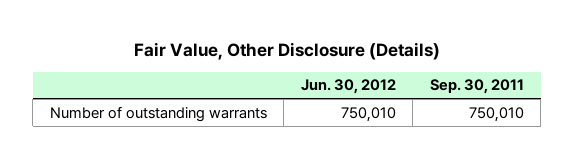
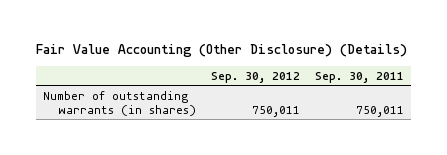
[133,42,440,61] Fair Value, Other Disclosure (Details) -> [35,44,407,58] Fair Value Accounting (Other Disclosure) (Details)
[300,79,396,95] Jun. 30, 2012 -> none
none -> [210,71,300,83] Sep. 30, 2012
[49,105,267,122] Number of outstanding warrants -> [43,90,196,116] Number of outstanding warrants (in shares)
[468,106,524,122] 750,010 -> [355,105,404,117] 750,011

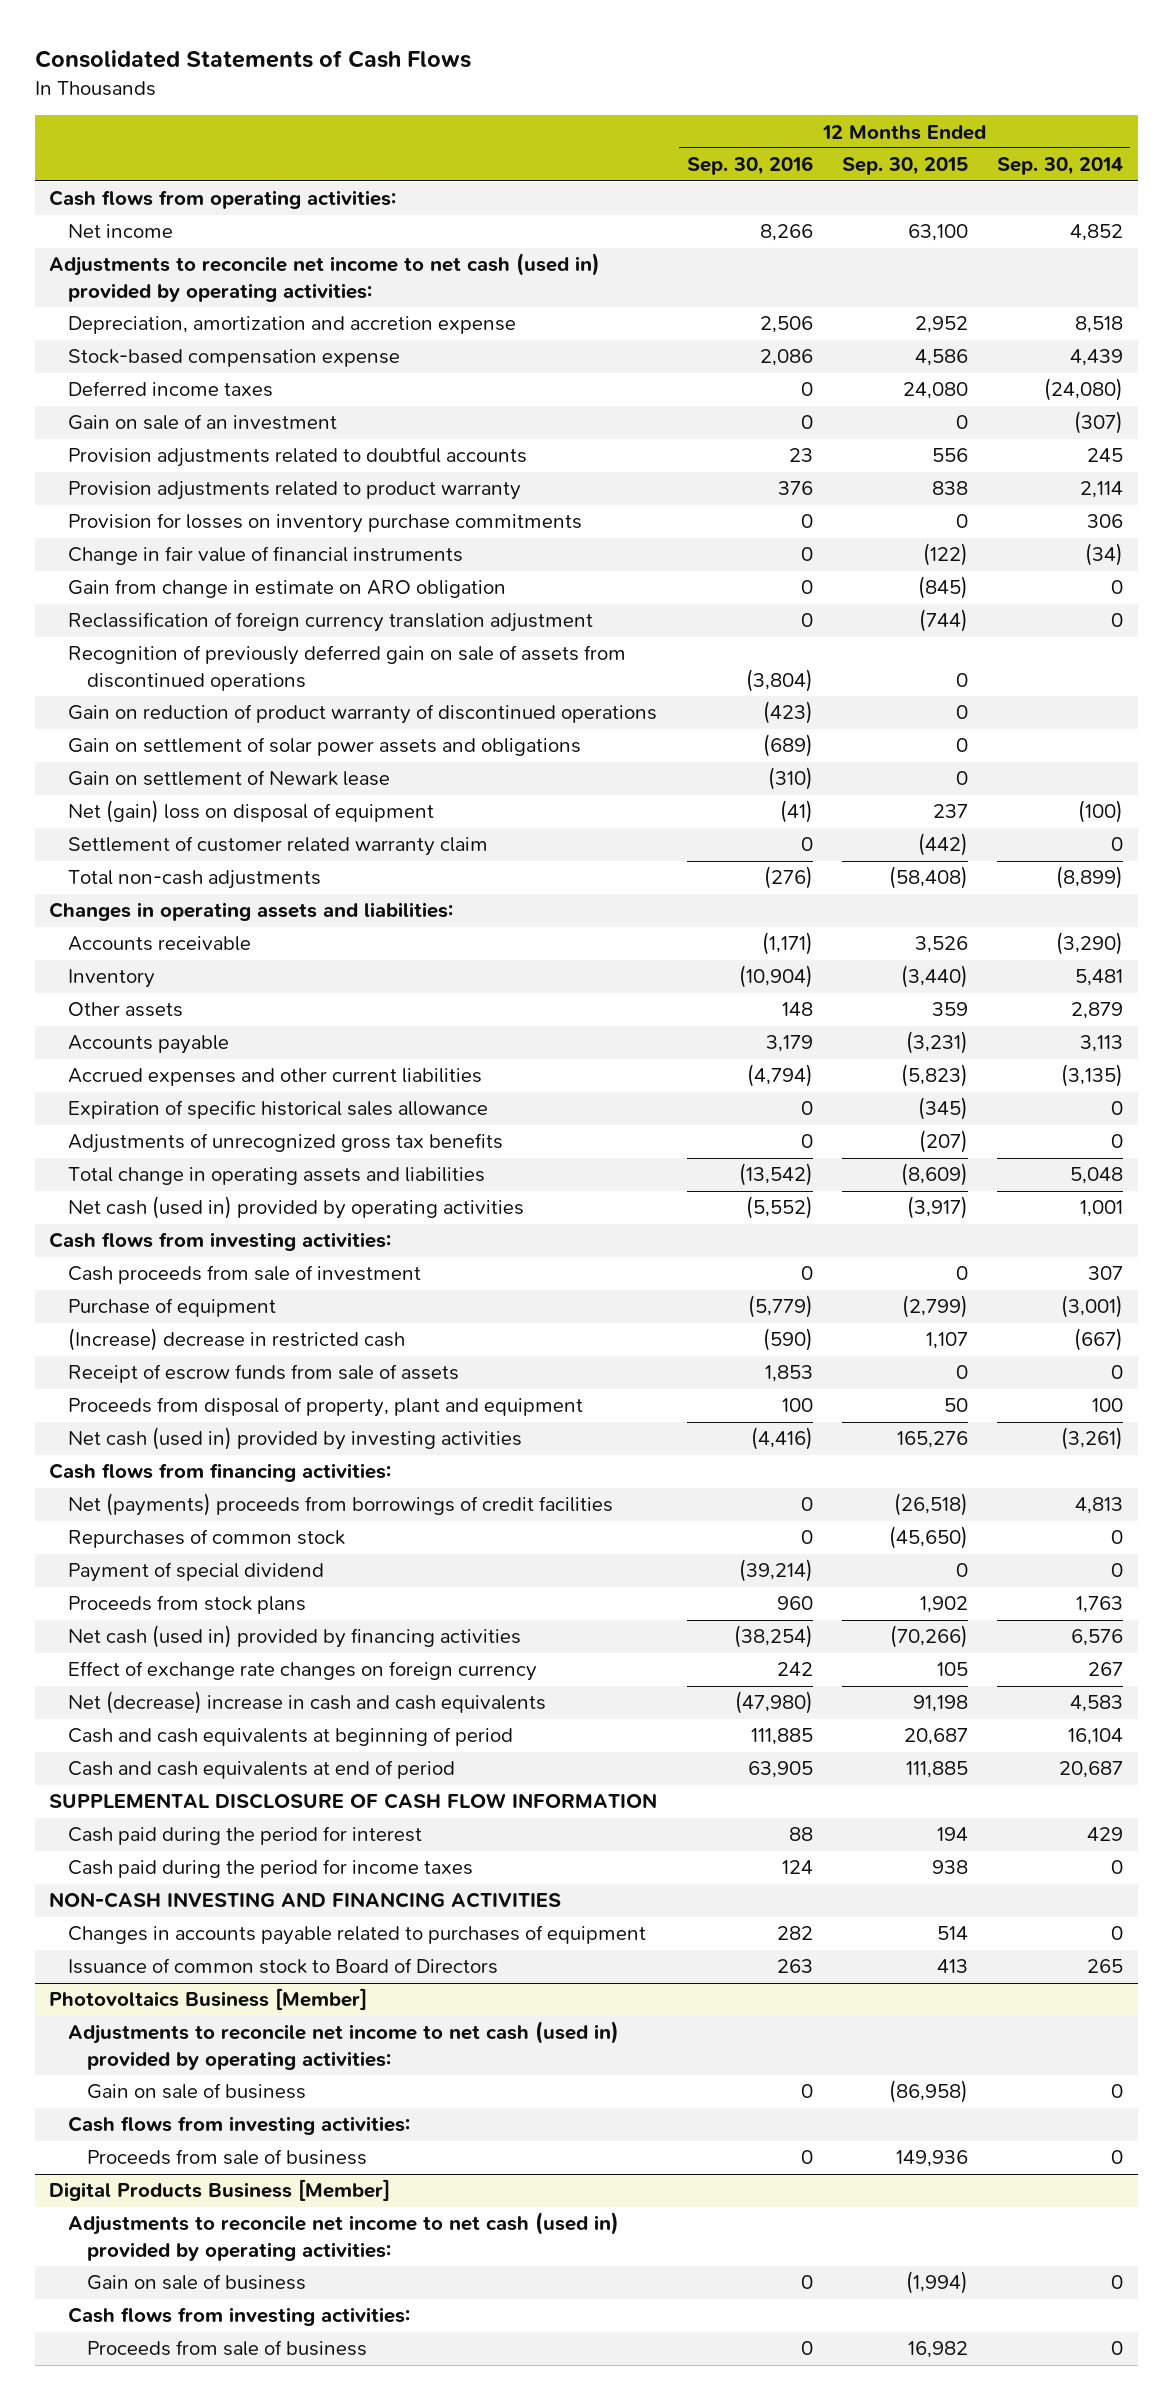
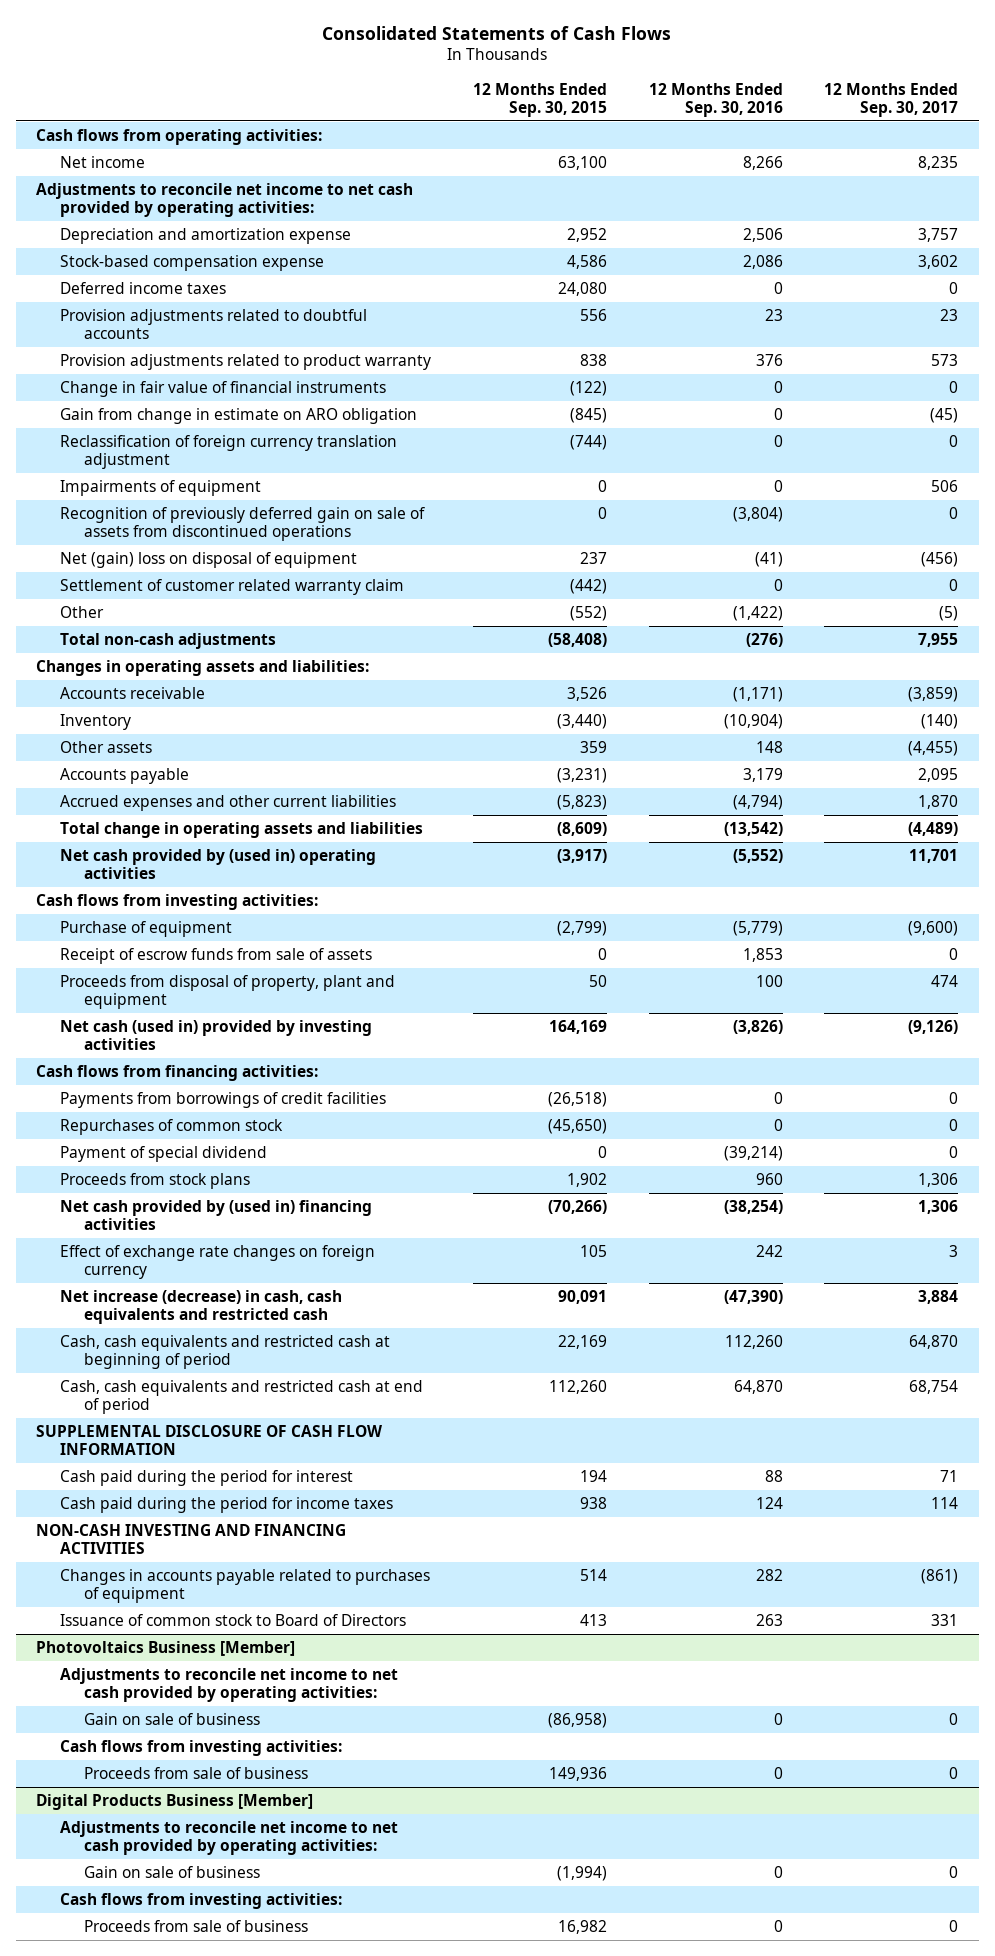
[997,157,1124,176] Sep. 30, 2014 -> none
none -> [824,82,959,117] 12 Months Ended Sep. 30, 2017
[49,253,601,302] Adjustments to reconcile net income to net cash (used in) provided by operating activities: -> [36,182,414,217] Adjustments to reconcile net income to net cash provided by operating activities:
[67,316,516,335] Depreciation, amortization and accretion expense -> [60,227,352,244] Depreciation and amortization expense
[67,414,337,431] Gain on sale of an investment -> none
[67,513,582,534] Provision for losses on inventory purchase commitments -> none
none -> [60,479,262,496] Impairments of equipment
[67,704,657,725] Gain on reduction of product warranty of discontinued operations -> none
[67,737,581,757] Gain on settlement of solar power assets and obligations -> none
[67,770,390,787] Gain on settlement of Newark lease -> none
none -> [60,605,105,618] Other
[67,1100,488,1120] Expiration of specific historical sales allowance -> none
[67,1133,503,1154] Adjustments of unrecognized gross tax benefits -> none
[67,1196,524,1220] Net cash (used in) provided by operating activities -> [60,848,377,879] Net cash provided by (used in) operating activities
[67,1265,421,1285] Cash proceeds from sale of investment -> none
[67,1328,405,1352] (Increase) decrease in restricted cash -> none
[750,1427,813,1451] (4,416) -> [732,1019,783,1034] (3,826)
[896,1431,968,1449] 165,276 -> [548,1019,607,1034] 164,169
[67,1493,613,1517] Net (payments) proceeds from borrowings of credit facilities -> [60,1091,387,1108] Payments from borrowings of credit facilities
[67,1625,521,1649] Net cash (used in) provided by financing activities -> [60,1199,373,1230] Net cash provided by (used in) financing activities
[67,1691,546,1715] Net (decrease) increase in cash and cash equivalents -> [60,1289,343,1324] Net increase (decrease) in cash, cash equivalents and restricted cash
[734,1691,813,1715] (47,980) -> [723,1289,783,1304] (47,390)
[912,1695,968,1713] 91,198 -> [557,1289,607,1304] 90,091
[67,1727,513,1747] Cash and cash equivalents at beginning of period -> [60,1334,391,1369] Cash, cash equivalents and restricted cash at beginning of period
[750,1728,813,1746] 111,885 -> [724,1334,783,1349] 112,260
[903,1728,968,1746] 20,687 -> [557,1334,607,1349] 22,169
[67,1760,455,1780] Cash and cash equivalents at end of period -> [60,1379,424,1414] Cash, cash equivalents and restricted cash at end of period
[747,1761,813,1779] 63,905 -> [733,1379,783,1394] 64,870
[905,1761,968,1779] 111,885 -> [548,1379,607,1394] 112,260
[67,2021,619,2070] Adjustments to reconcile net income to net cash (used in) provided by operating activities: -> [60,1667,399,1702] Adjustments to reconcile net income to net cash provided by operating activities:
[67,2212,619,2261] Adjustments to reconcile net income to net cash (used in) provided by operating activities: -> [60,1820,399,1855] Adjustments to reconcile net income to net cash provided by operating activities:

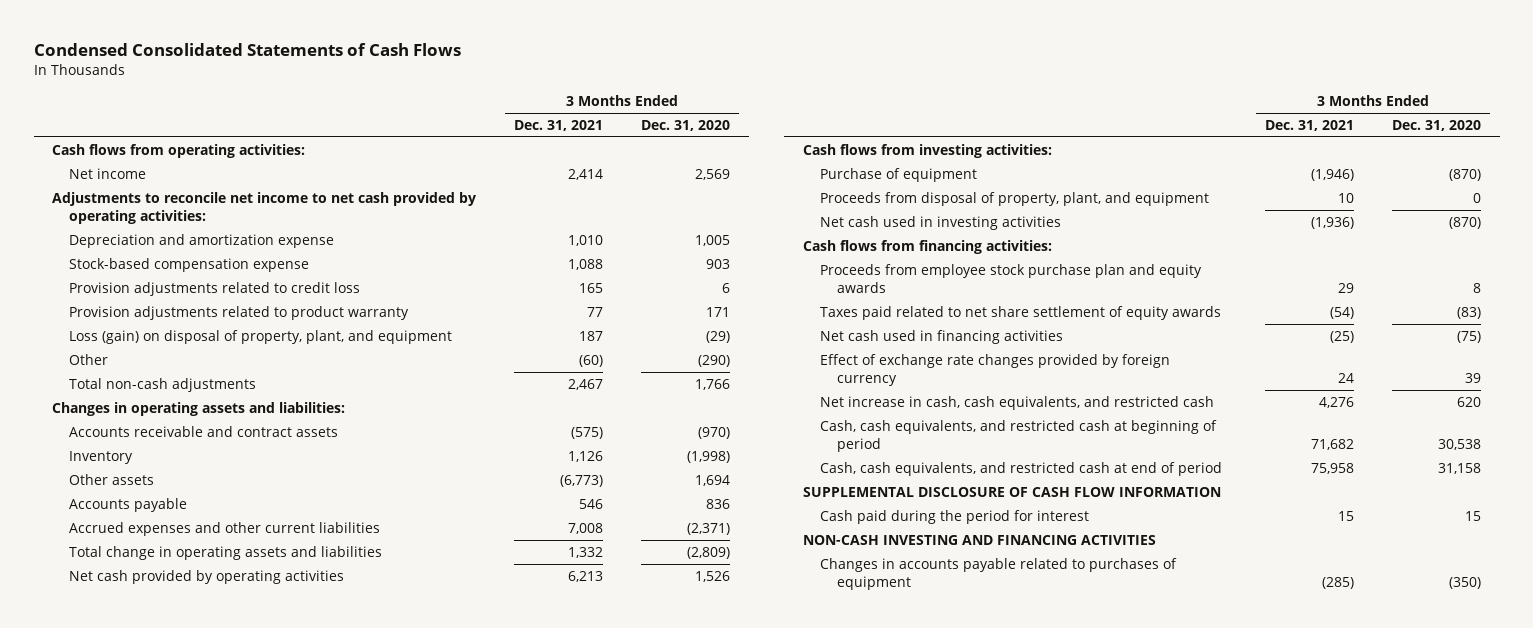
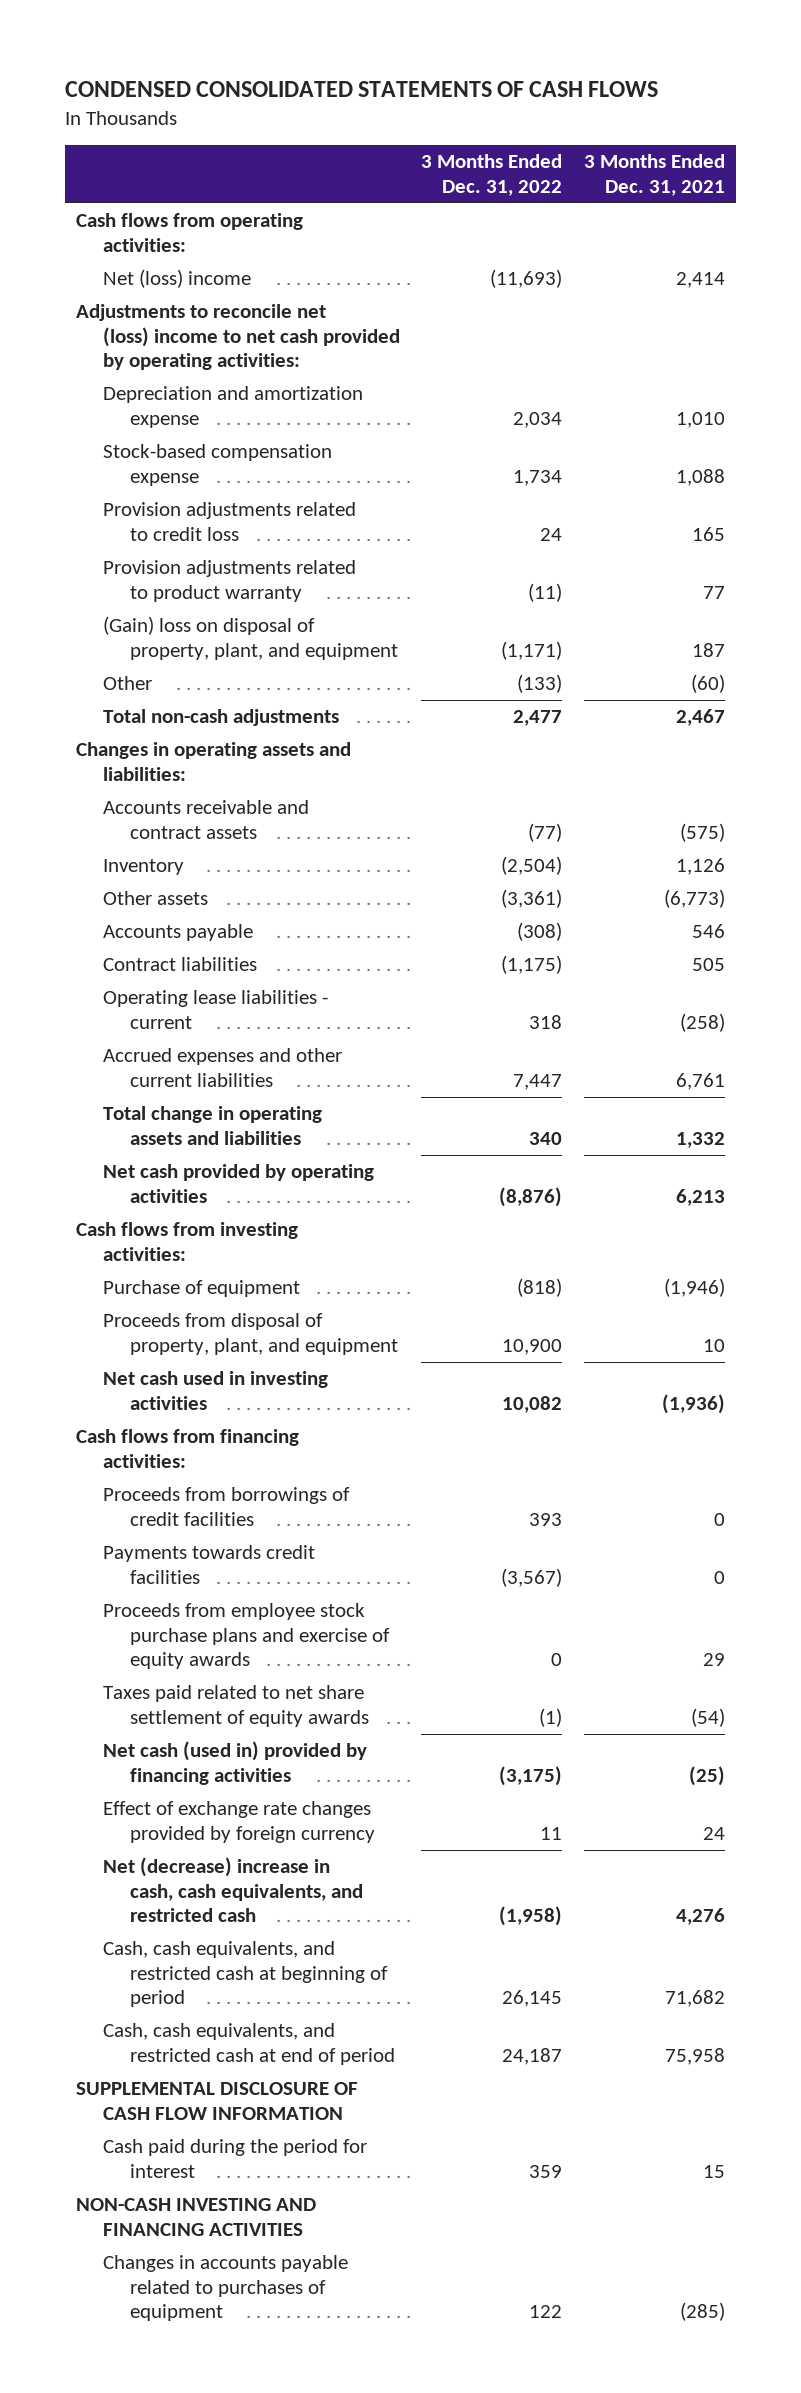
[33,42,461,56] Condensed Consolidated Statements of Cash Flows -> [65,81,659,98] CONDENSED CONSOLIDATED STATEMENTS OF CASH FLOWS
[640,120,730,132] Dec. 31, 2020 -> none
none -> [421,154,563,196] 3 Months Ended Dec. 31, 2022
[69,168,147,180] Net income -> [102,269,251,289] Net (loss) income
[52,192,477,225] Adjustments to reconcile net income to net cash provided by operating activities: -> [75,304,400,371] Adjustments to reconcile net (loss) income to net cash provided by operating activities:
[69,330,453,345] Loss (gain) on disposal of property, plant, and equipment -> [102,616,398,660] (Gain) loss on disposal of property, plant, and equipment
none -> [102,957,257,972] Contract liabilities
none -> [102,990,328,1029] Operating lease liabilities - current
[568,523,604,535] 7,008 -> [675,1072,725,1090] 6,761
none -> [102,1487,350,1526] Proceeds from borrowings of credit facilities
none -> [102,1545,315,1584] Payments towards credit facilities
[820,264,1203,294] Proceeds from employee stock purchase plan and equity awards -> [102,1603,390,1670] Proceeds from employee stock purchase plans and exercise of equity awards
[820,330,1064,345] Net cash used in financing activities -> [102,1741,367,1785] Net cash (used in) provided by financing activities
[820,396,1215,411] Net increase in cash, cash equivalents, and restricted cash -> [102,1857,363,1923] Net (decrease) increase in cash, cash equivalents, and restricted cash

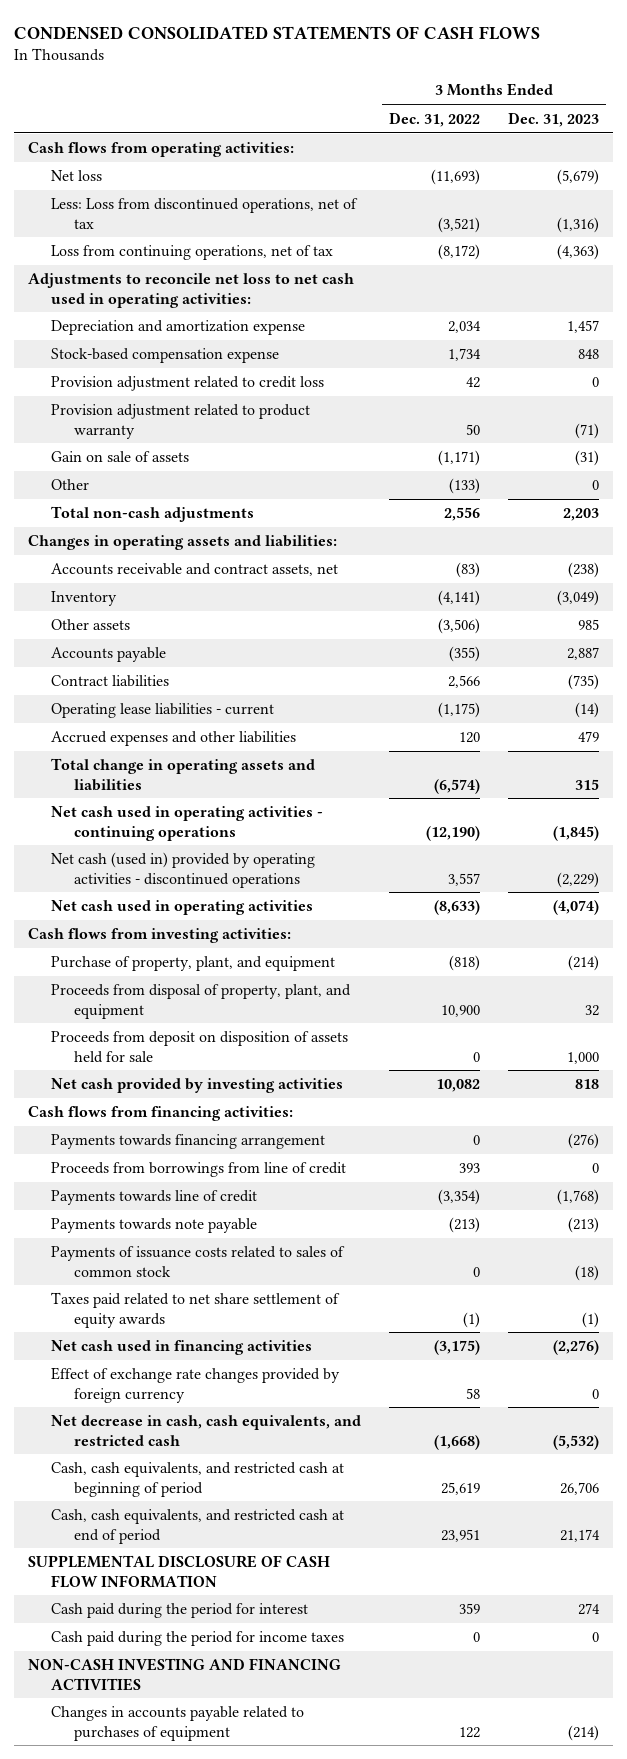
[583,154,725,196] 3 Months Ended Dec. 31, 2021 -> none
none -> [507,111,599,127] Dec. 31, 2023
[102,269,251,289] Net (loss) income -> [50,170,102,182] Net loss
none -> [50,198,358,229] Less: Loss from discontinued operations, net of tax
none -> [50,245,333,261] Loss from continuing operations, net of tax
[75,304,400,371] Adjustments to reconcile net (loss) income to net cash provided by operating activities: -> [28,273,355,308] Adjustments to reconcile net loss to net cash used in operating activities:
[102,502,356,541] Provision adjustments related to credit loss -> [50,376,324,392] Provision adjustment related to credit loss
[540,527,563,541] 24 -> [465,377,480,389] 42
[102,560,356,602] Provision adjustments related to product warranty -> [50,404,310,439] Provision adjustment related to product warranty
[528,582,563,602] (11) -> [465,423,480,435] 50
[102,616,398,660] (Gain) loss on disposal of property, plant, and equipment -> [50,451,189,463] Gain on sale of assets
[513,710,563,727] 2,477 -> [443,507,480,522] 2,556
[102,800,309,839] Accounts receivable and contract assets -> [50,563,338,577] Accounts receivable and contract assets, net
[528,822,563,842] (77) -> [455,562,480,579] (83)
[501,856,563,876] (2,504) -> [437,590,480,607] (4,141)
[501,889,563,909] (3,361) -> [437,618,480,635] (3,506)
[517,922,563,942] (308) -> [448,646,480,663] (355)
[501,955,563,975] (1,175) -> [447,675,480,689] 2,566
[529,1014,563,1029] 318 -> [437,702,480,719] (1,175)
[102,1048,342,1087] Accrued expenses and other current liabilities -> [50,731,296,747] Accrued expenses and other liabilities
[513,1073,563,1090] 7,447 -> [458,732,480,744] 120
[529,1131,563,1145] 340 -> [433,778,480,794] (6,574)
none -> [50,806,323,841] Net cash used in operating activities - continuing operations
none -> [50,852,315,888] Net cash (used in) provided by operating activities - discontinued operations
[102,1164,374,1203] Net cash provided by operating activities -> [50,900,313,916] Net cash used in operating activities
[499,1186,563,1207] (8,876) -> [433,900,480,916] (8,633)
[102,1280,300,1298] Purchase of equipment -> [50,956,335,972] Purchase of property, plant, and equipment
none -> [50,1031,348,1063] Proceeds from deposit on disposition of assets held for sale
[102,1371,328,1410] Net cash used in investing activities -> [50,1078,343,1094] Net cash provided by investing activities
[102,1603,390,1670] Proceeds from employee stock purchase plans and exercise of equity awards -> none
none -> [50,1134,325,1150] Payments towards financing arrangement
[102,1487,350,1526] Proceeds from borrowings of credit facilities -> [50,1162,346,1178] Proceeds from borrowings from line of credit
[102,1545,315,1584] Payments towards credit facilities -> [50,1190,257,1206] Payments towards line of credit
[501,1567,563,1587] (3,567) -> [437,1189,480,1206] (3,354)
none -> [50,1218,257,1234] Payments towards note payable
none -> [50,1246,345,1277] Payments of issuance costs related to sales of common stock
[102,1741,367,1785] Net cash (used in) provided by financing activities -> [50,1340,312,1356] Net cash used in financing activities
[540,1826,563,1840] 11 -> [465,1387,480,1399] 58
[102,1857,363,1923] Net (decrease) increase in cash, cash equivalents, and restricted cash -> [50,1415,361,1446] Net decrease in cash, cash equivalents, and restricted cash
[499,1906,563,1927] (1,958) -> [433,1434,480,1450] (1,668)
[502,1990,563,2008] 26,145 -> [440,1481,480,1495] 25,619
[502,2047,563,2065] 24,187 -> [440,1528,480,1542] 23,951
none -> [50,1631,344,1647] Cash paid during the period for income taxes

